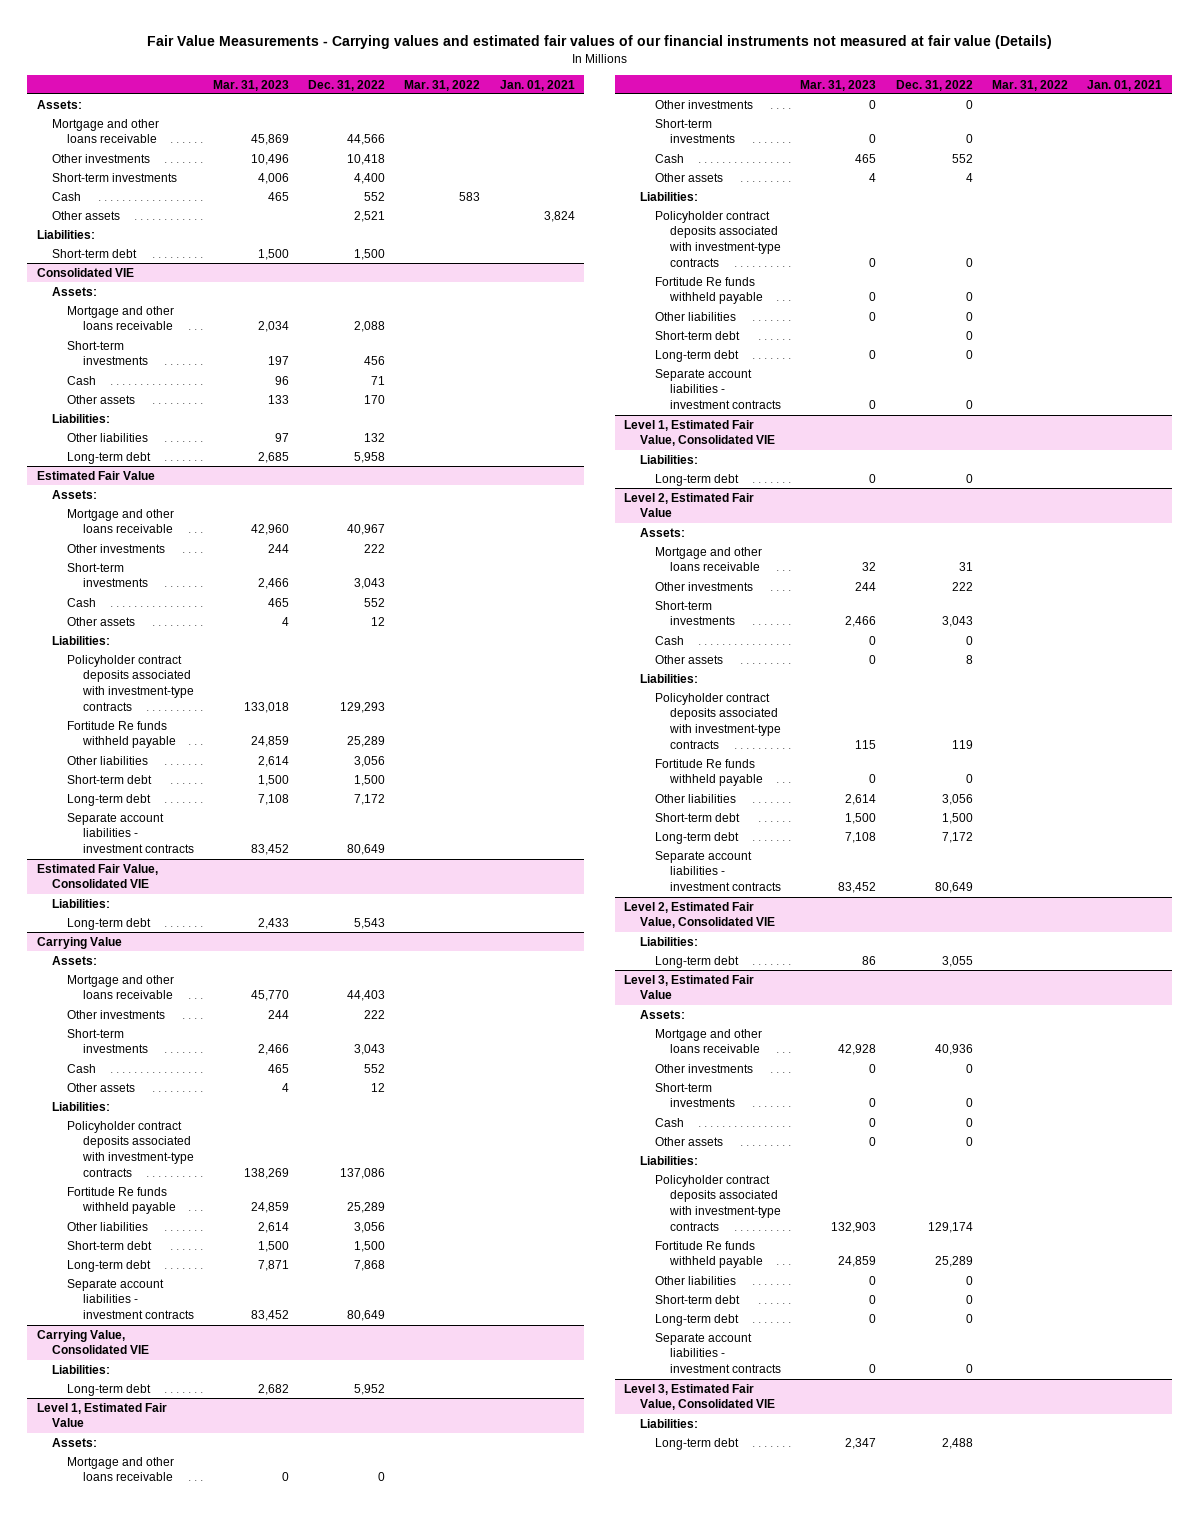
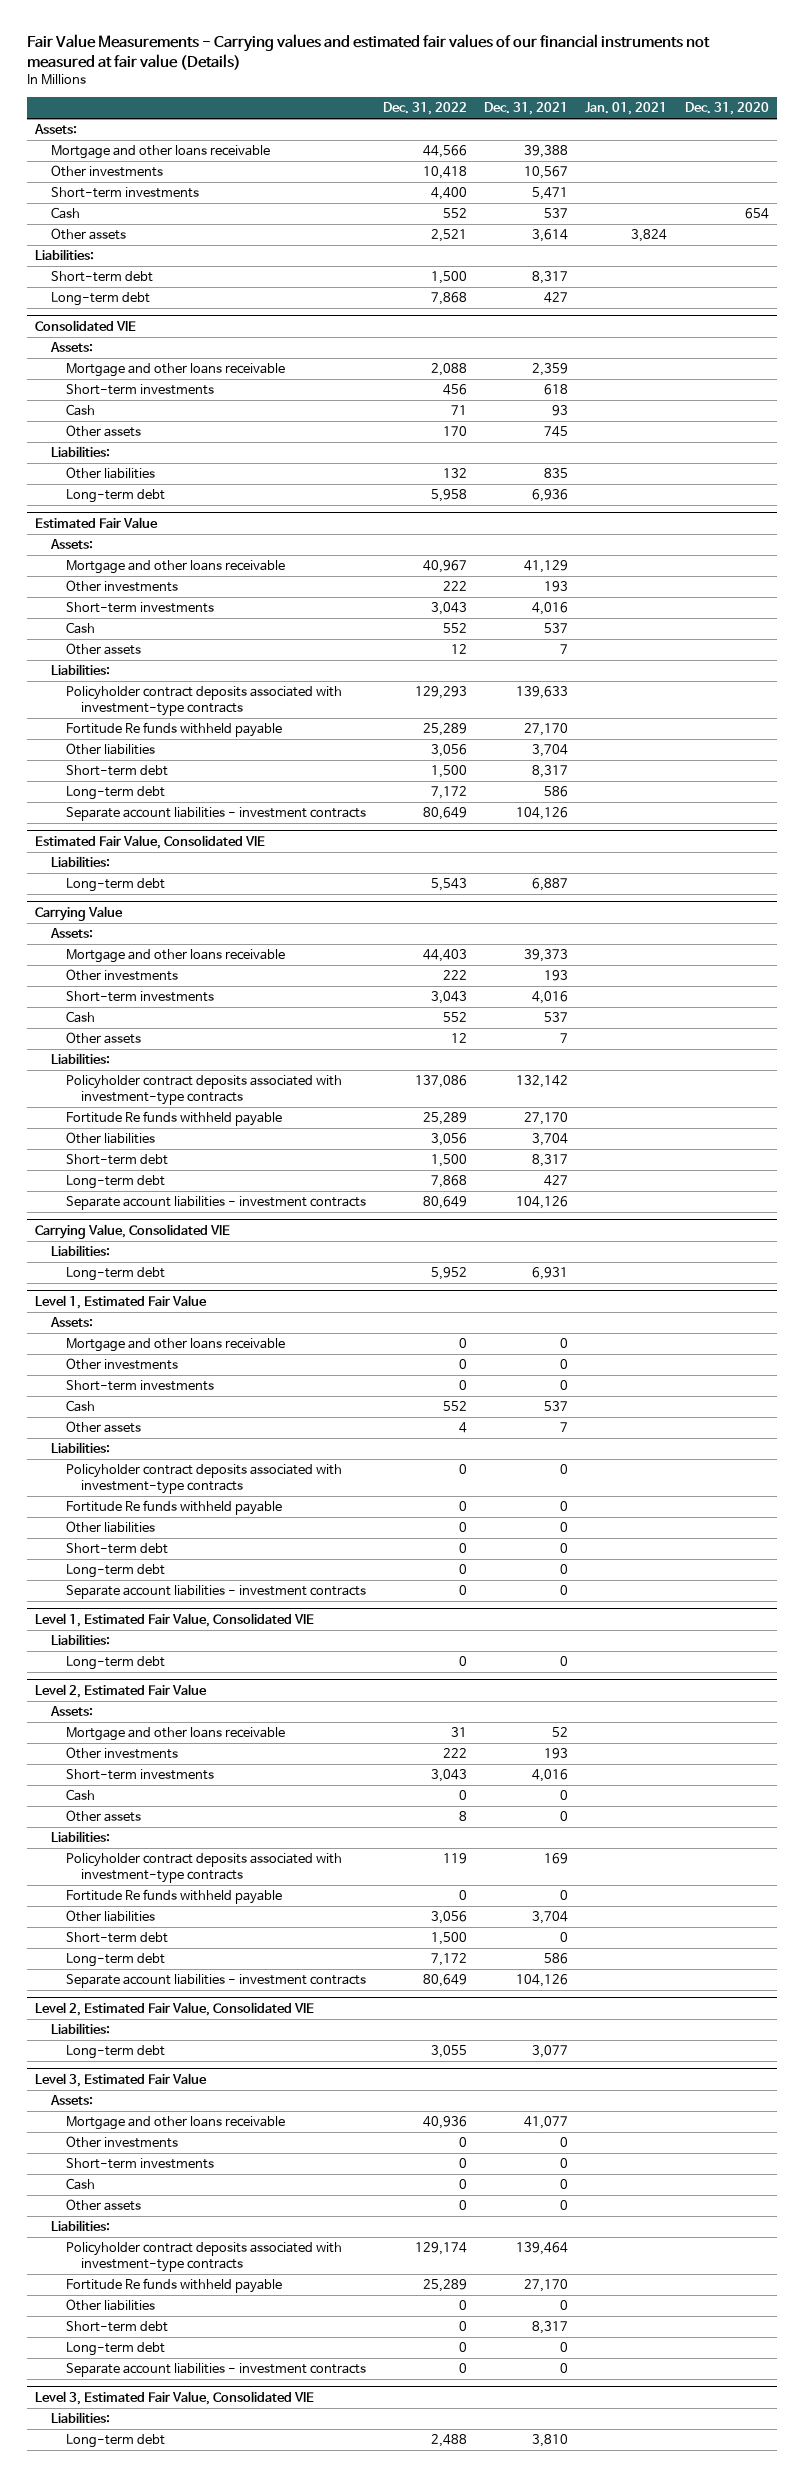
[212,79,289,91] Mar. 31, 2023 -> none
[404,79,481,91] Mar. 31, 2022 -> none
none -> [484,102,569,116] Dec. 31, 2021
none -> [684,102,769,116] Dec. 31, 2020
none -> [50,292,150,307] Long-term debt

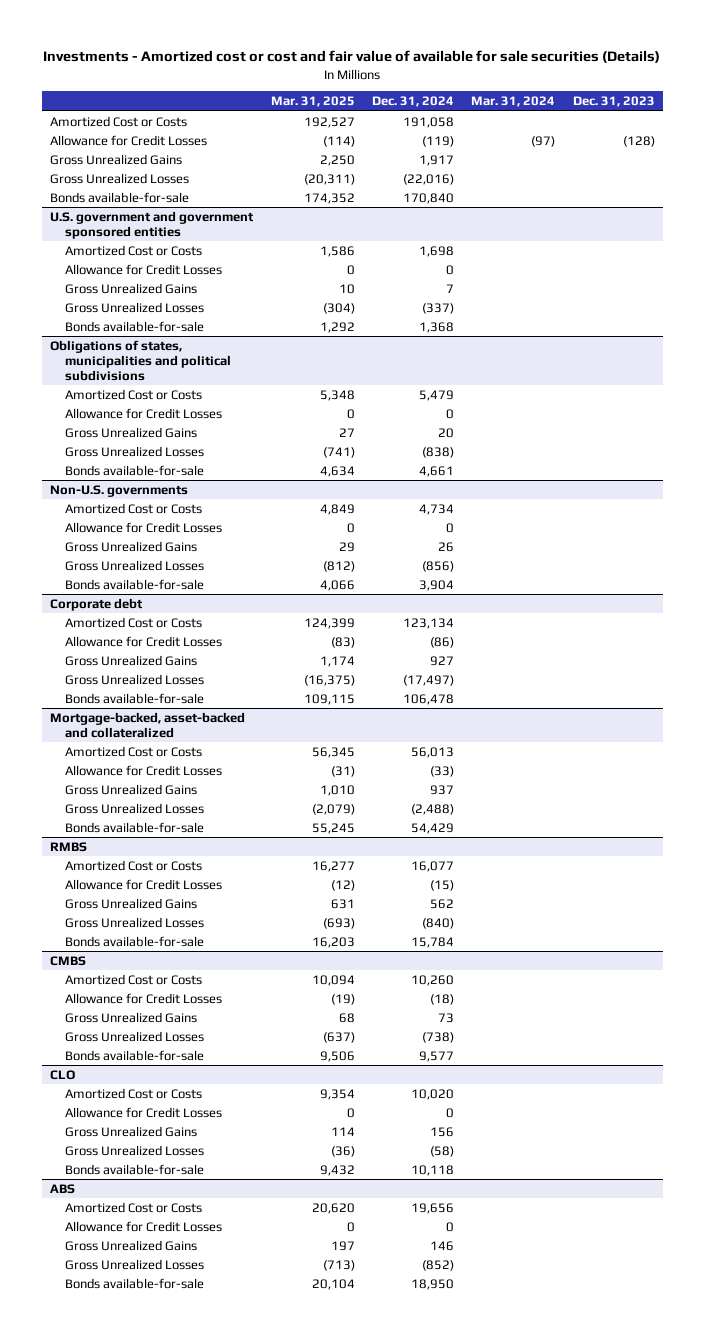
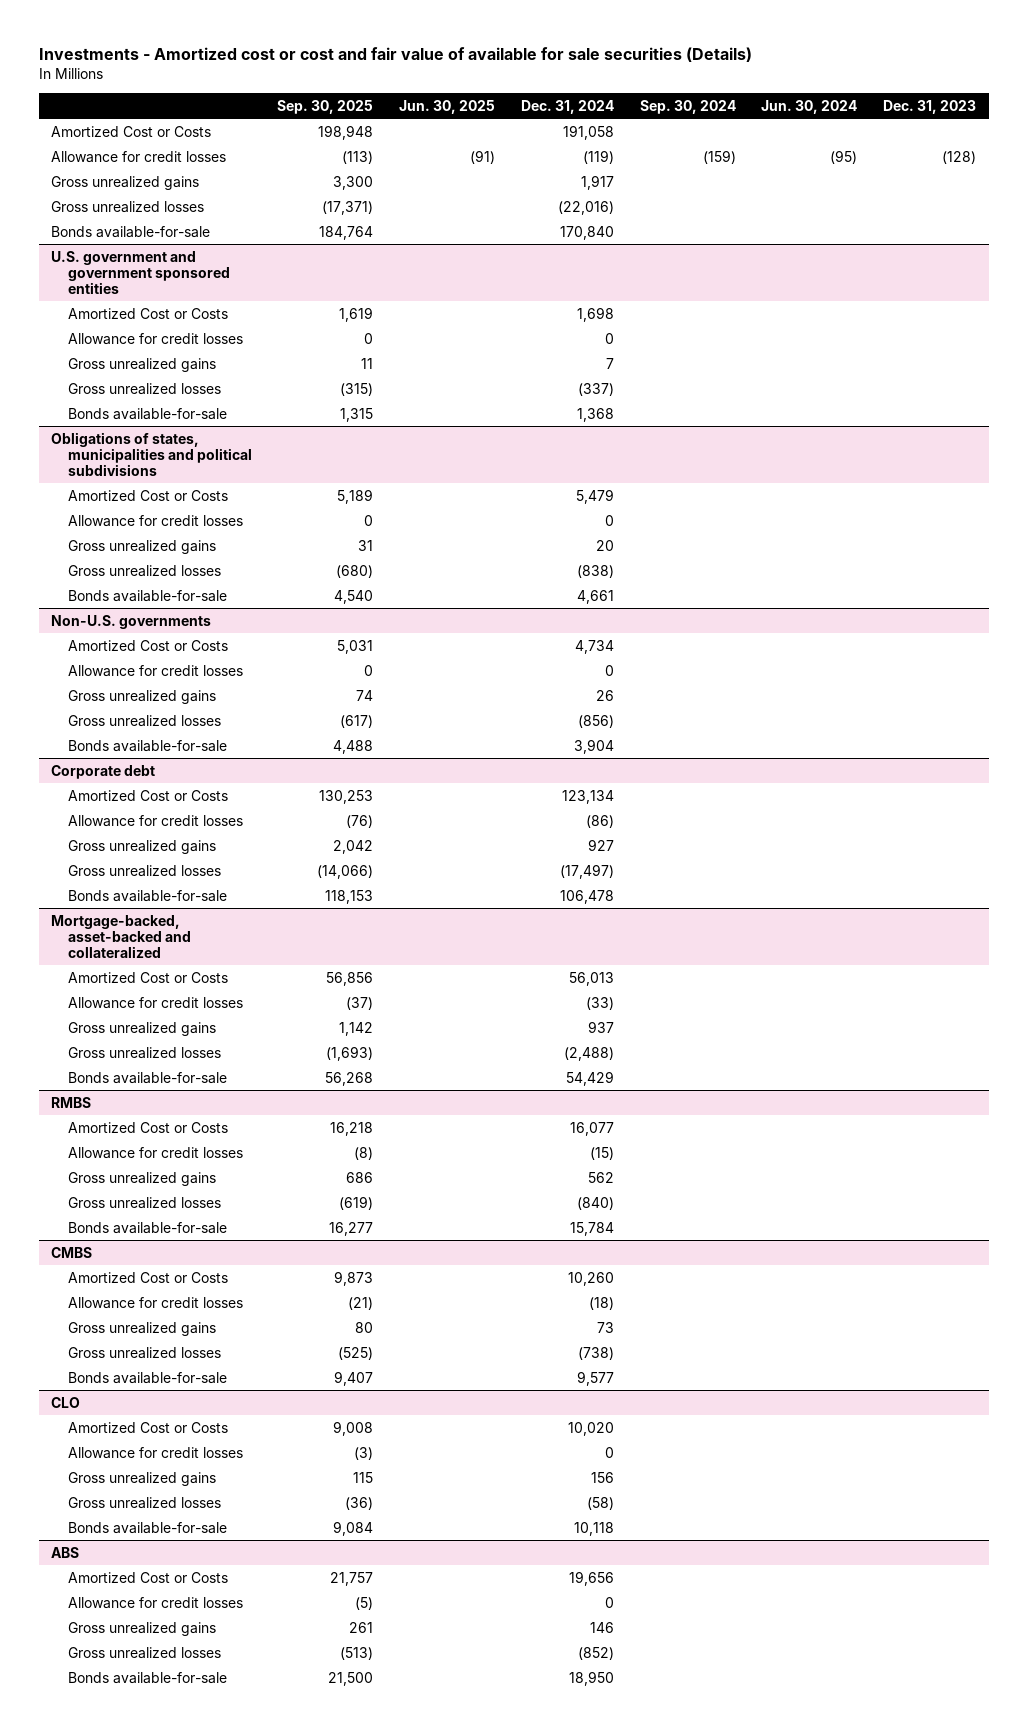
[270,96,355,108] Mar. 31, 2025 -> none
[471,96,556,108] Mar. 31, 2024 -> none
none -> [277,99,374,114] Sep. 30, 2025
none -> [399,99,496,114] Jun. 30, 2025
none -> [639,99,736,114] Sep. 30, 2024
none -> [761,99,858,114] Jun. 30, 2024
[50,134,208,146] Allowance for Credit Losses -> [51,150,227,163] Allowance for credit losses
[50,153,183,165] Gross Unrealized Gains -> [51,175,200,190] Gross unrealized gains
[50,172,190,184] Gross Unrealized Losses -> [51,200,205,213] Gross unrealized losses
[64,263,222,275] Allowance for Credit Losses -> [67,332,243,345] Allowance for credit losses
[64,282,197,294] Gross Unrealized Gains -> [67,357,216,372] Gross unrealized gains
[64,301,204,313] Gross Unrealized Losses -> [67,382,221,395] Gross unrealized losses
[64,407,222,419] Allowance for Credit Losses -> [67,514,243,527] Allowance for credit losses
[64,426,197,438] Gross Unrealized Gains -> [67,539,216,554] Gross unrealized gains
[64,445,204,457] Gross Unrealized Losses -> [67,564,221,577] Gross unrealized losses
[64,521,222,533] Allowance for Credit Losses -> [67,664,243,677] Allowance for credit losses
[64,540,197,552] Gross Unrealized Gains -> [67,689,216,704] Gross unrealized gains
[64,559,204,571] Gross Unrealized Losses -> [67,714,221,727] Gross unrealized losses
[64,635,222,647] Allowance for Credit Losses -> [67,814,243,827] Allowance for credit losses
[64,654,197,666] Gross Unrealized Gains -> [67,839,216,854] Gross unrealized gains
[64,673,204,685] Gross Unrealized Losses -> [67,864,221,877] Gross unrealized losses
[64,764,222,776] Allowance for Credit Losses -> [67,996,243,1009] Allowance for credit losses
[64,783,197,795] Gross Unrealized Gains -> [67,1021,216,1036] Gross unrealized gains
[64,802,204,814] Gross Unrealized Losses -> [67,1046,221,1059] Gross unrealized losses
[64,878,222,890] Allowance for Credit Losses -> [67,1146,243,1159] Allowance for credit losses
[64,897,197,909] Gross Unrealized Gains -> [67,1171,216,1186] Gross unrealized gains
[64,916,204,928] Gross Unrealized Losses -> [67,1196,221,1209] Gross unrealized losses
[64,992,222,1004] Allowance for Credit Losses -> [67,1296,243,1309] Allowance for credit losses
[64,1011,197,1023] Gross Unrealized Gains -> [67,1321,216,1336] Gross unrealized gains
[64,1030,204,1042] Gross Unrealized Losses -> [67,1346,221,1359] Gross unrealized losses
[64,1106,222,1118] Allowance for Credit Losses -> [67,1446,243,1459] Allowance for credit losses
[64,1125,197,1137] Gross Unrealized Gains -> [67,1471,216,1486] Gross unrealized gains
[64,1144,204,1156] Gross Unrealized Losses -> [67,1496,221,1509] Gross unrealized losses
[64,1220,222,1232] Allowance for Credit Losses -> [67,1596,243,1609] Allowance for credit losses
[64,1239,197,1251] Gross Unrealized Gains -> [67,1621,216,1636] Gross unrealized gains
[64,1258,204,1270] Gross Unrealized Losses -> [67,1646,221,1659] Gross unrealized losses

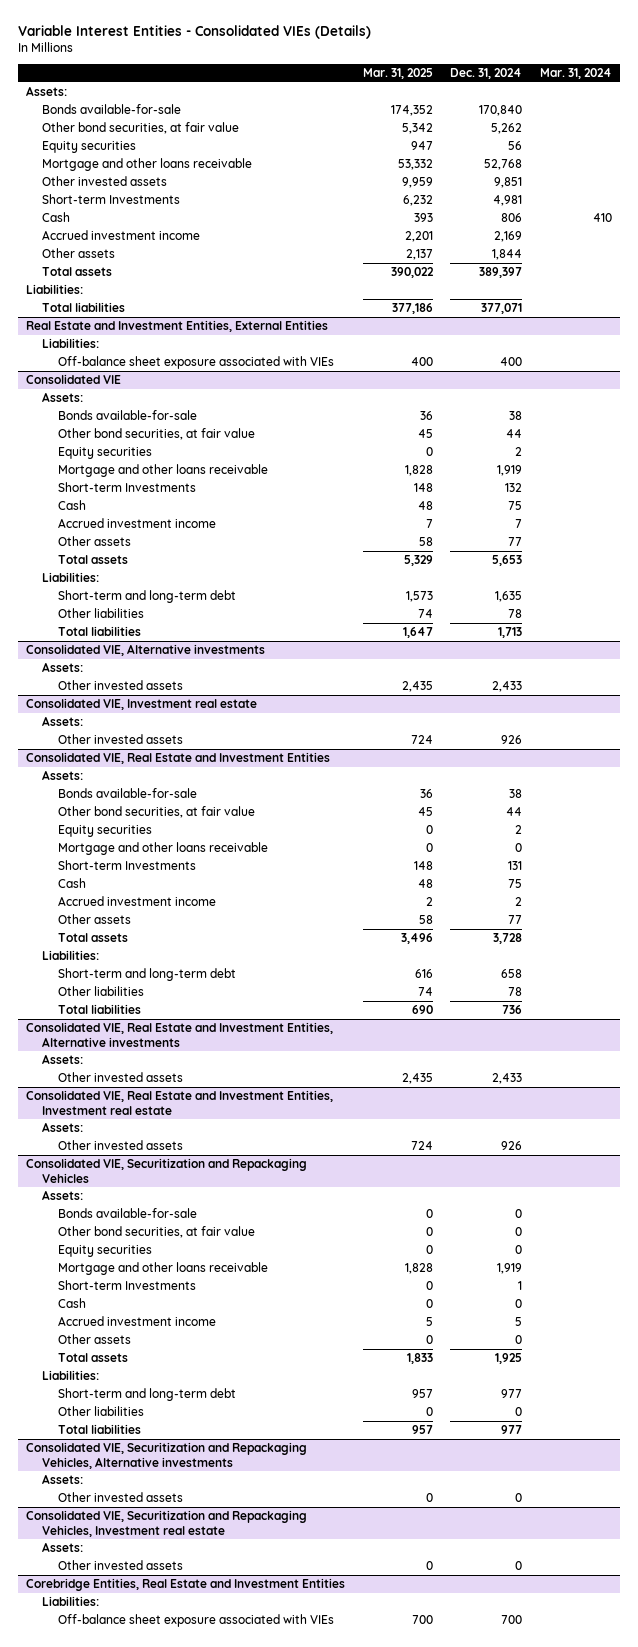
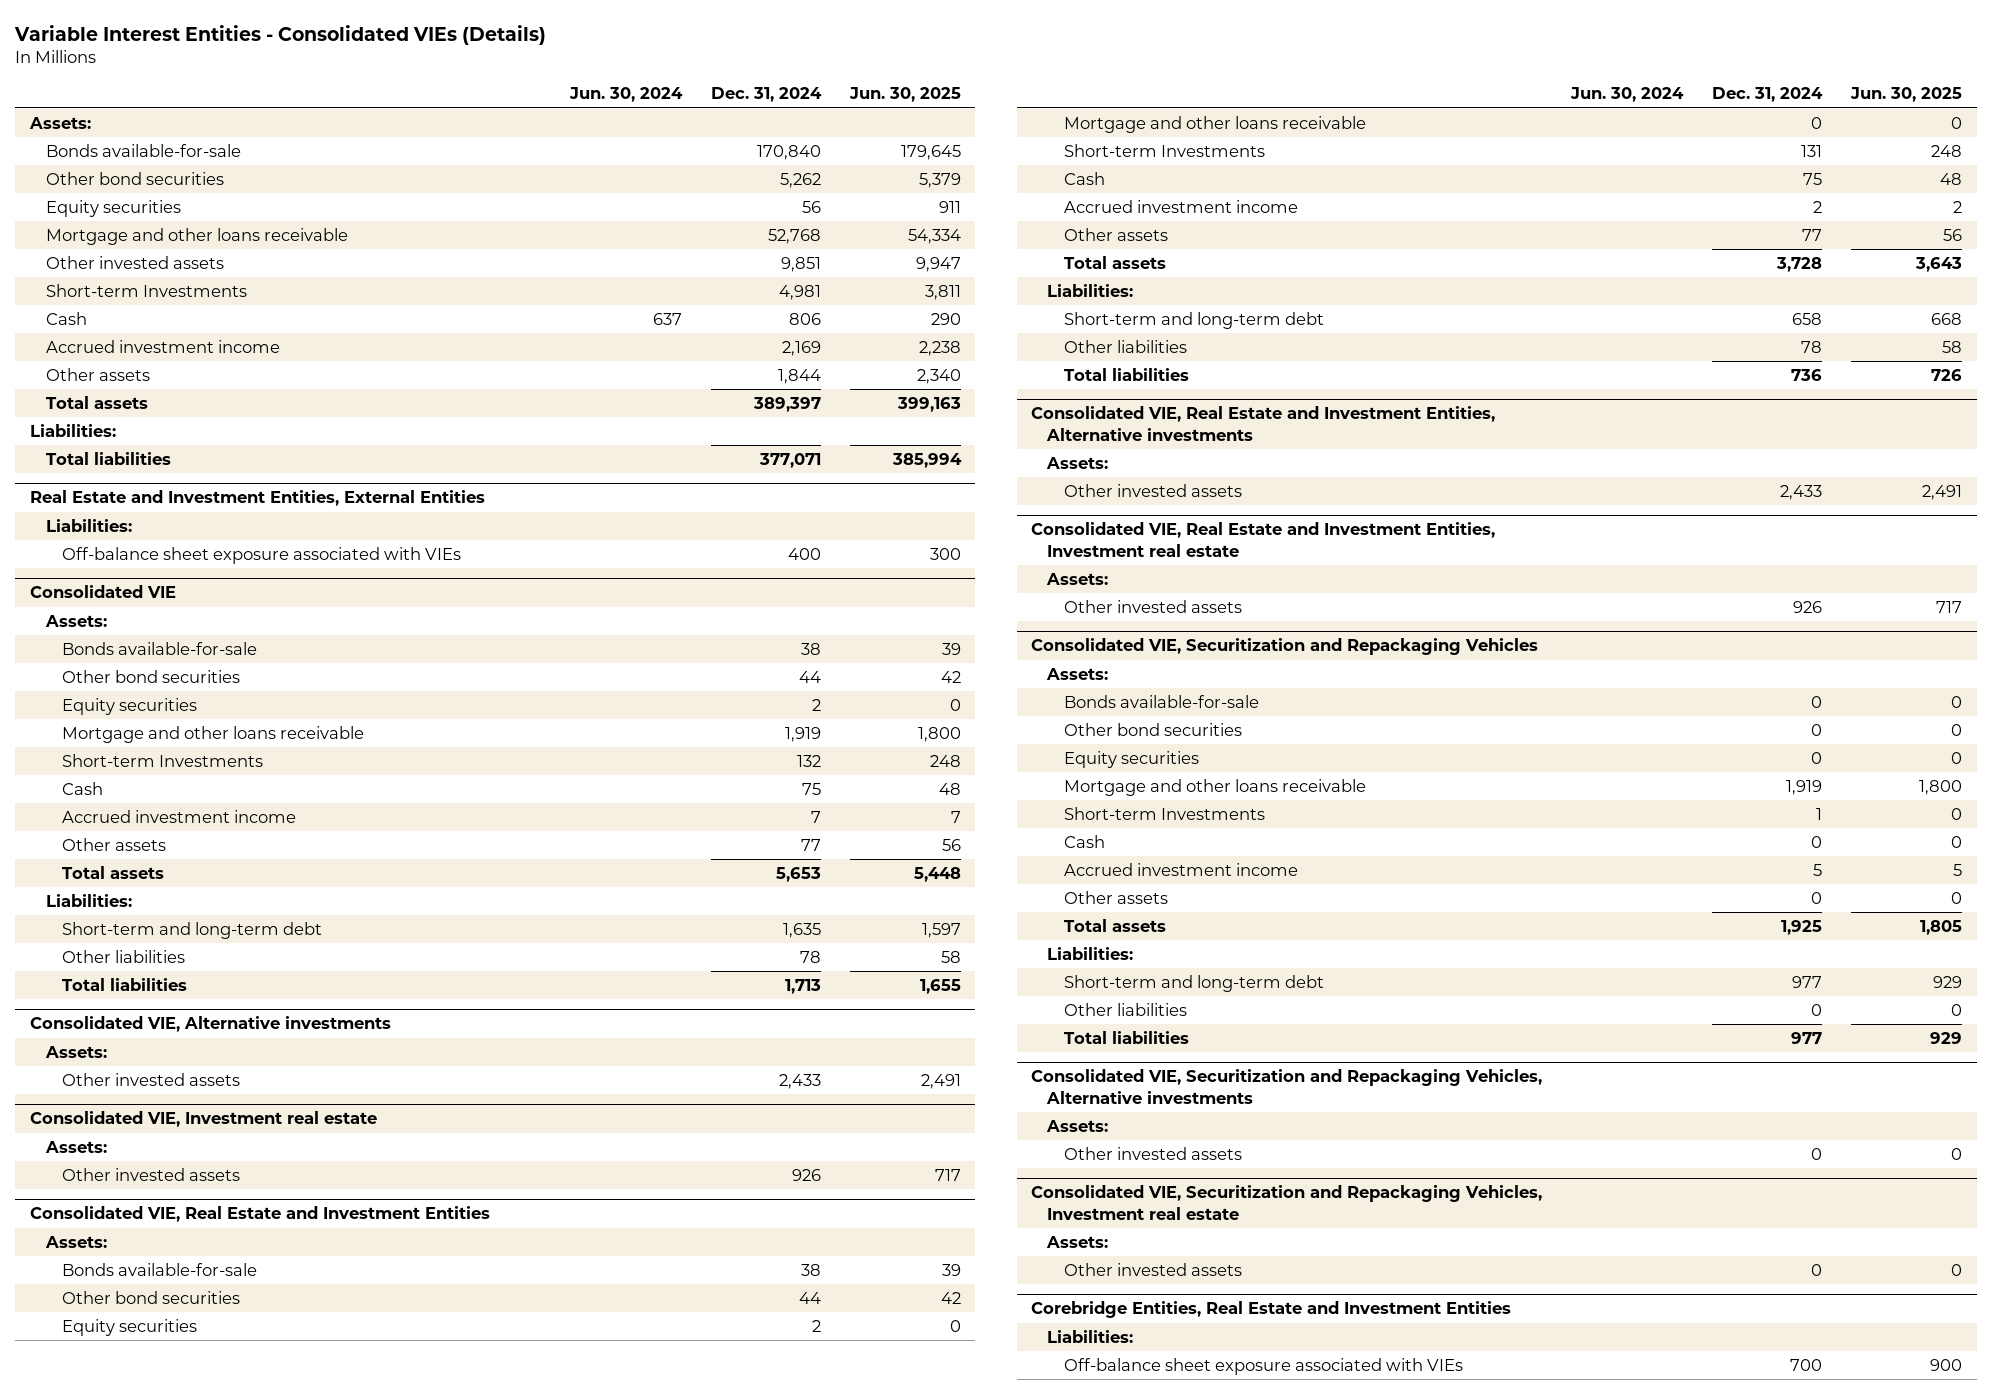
[362,68,433,80] Mar. 31, 2025 -> none
[539,68,612,80] Mar. 31, 2024 -> none
none -> [568,87,683,103] Jun. 30, 2024
none -> [848,87,961,103] Jun. 30, 2025
[42,122,240,135] Other bond securities, at fair value -> [46,171,225,185] Other bond securities
[58,428,256,441] Other bond securities, at fair value -> [62,669,241,683] Other bond securities
[58,806,256,819] Other bond securities, at fair value -> [62,1290,241,1304] Other bond securities
[58,1226,256,1239] Other bond securities, at fair value -> [1063,722,1242,736] Other bond securities

